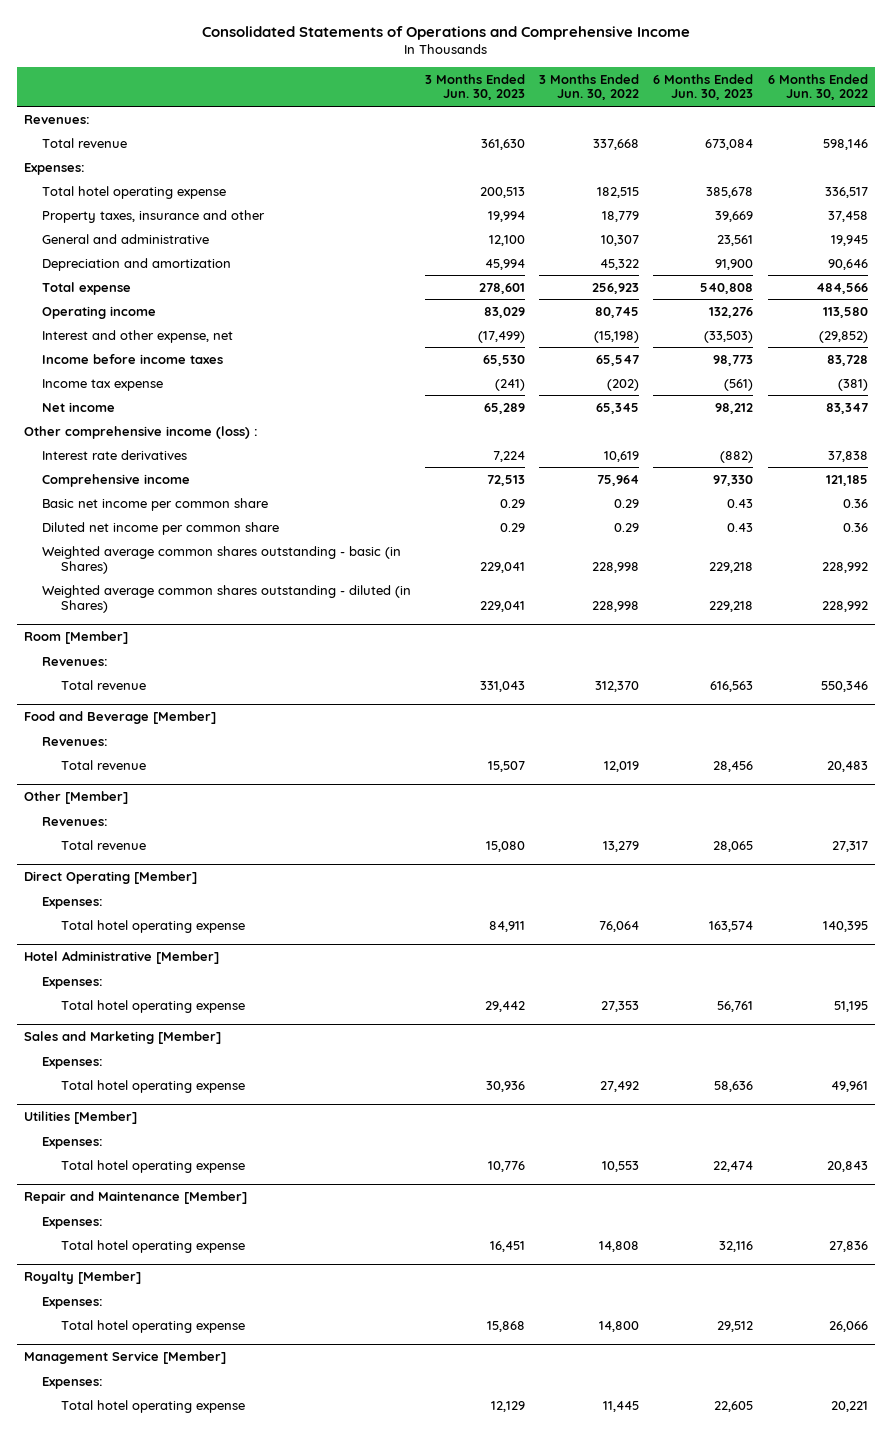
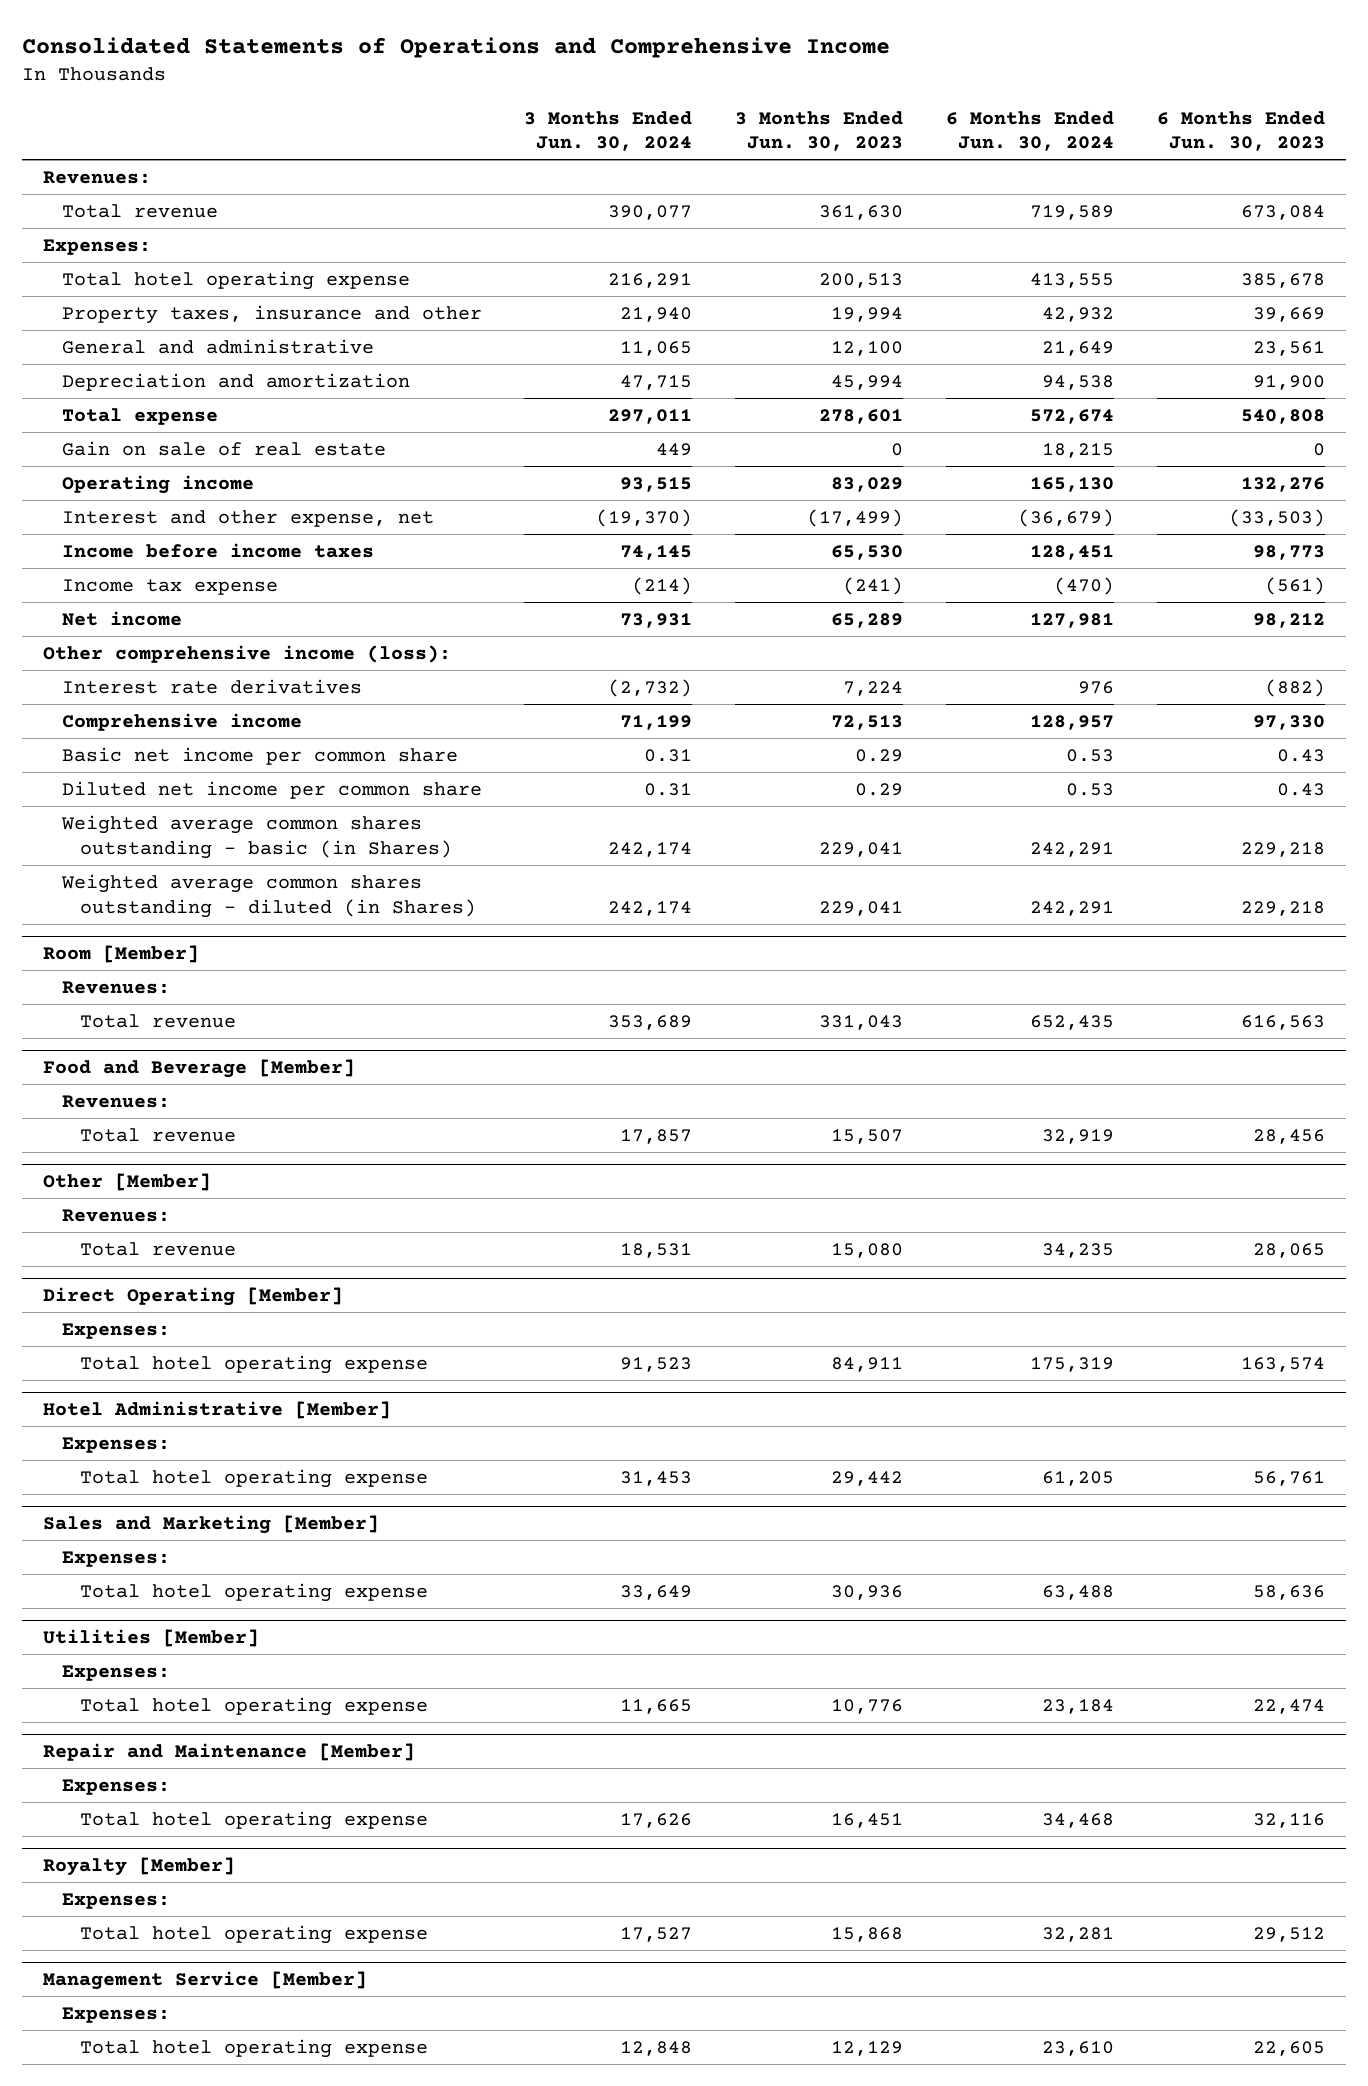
[539,73,640,101] 3 Months Ended Jun. 30, 2022 -> none
[767,73,868,101] 6 Months Ended Jun. 30, 2022 -> none
none -> [524,110,693,152] 3 Months Ended Jun. 30, 2024
none -> [946,110,1115,152] 6 Months Ended Jun. 30, 2024
none -> [61,440,386,456] Gain on sale of real estate
[23,425,258,439] Other comprehensive income (loss) : -> [43,644,452,663] Other comprehensive income (loss):

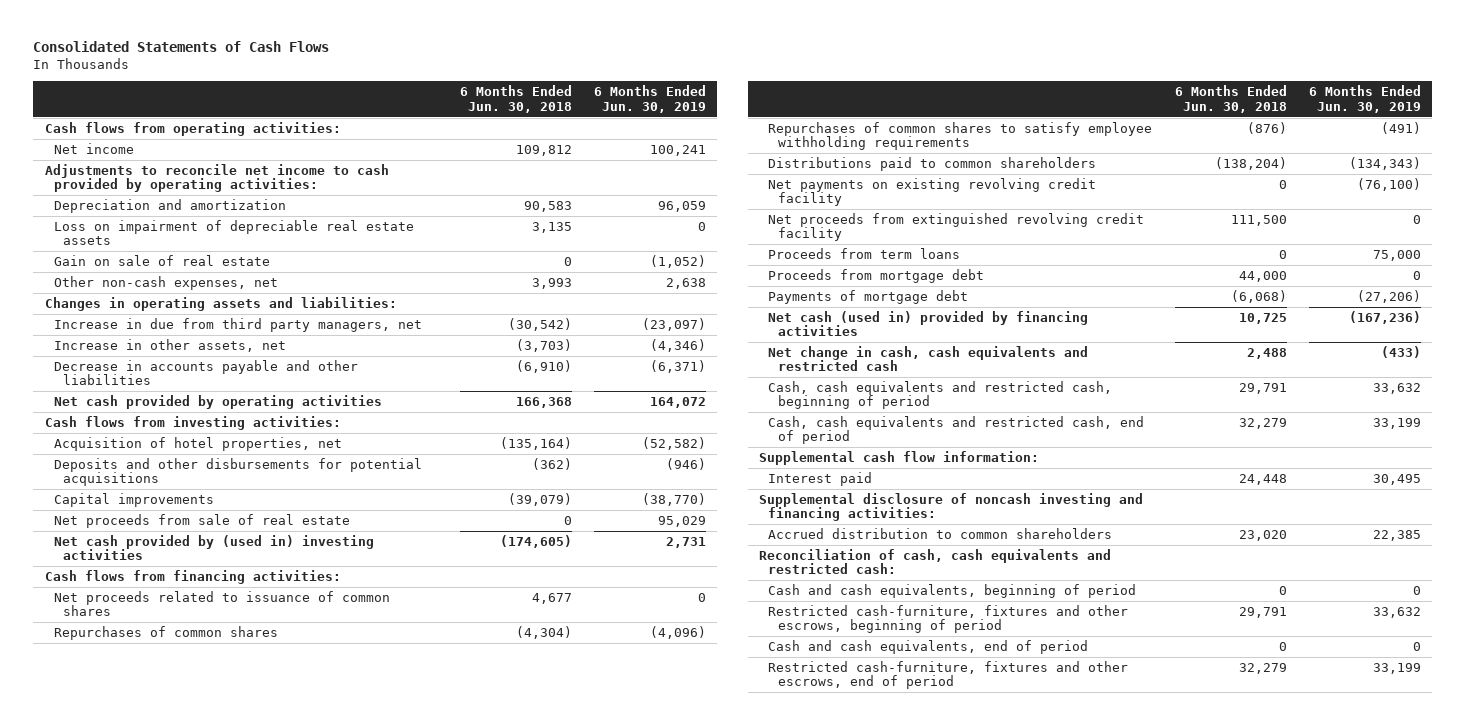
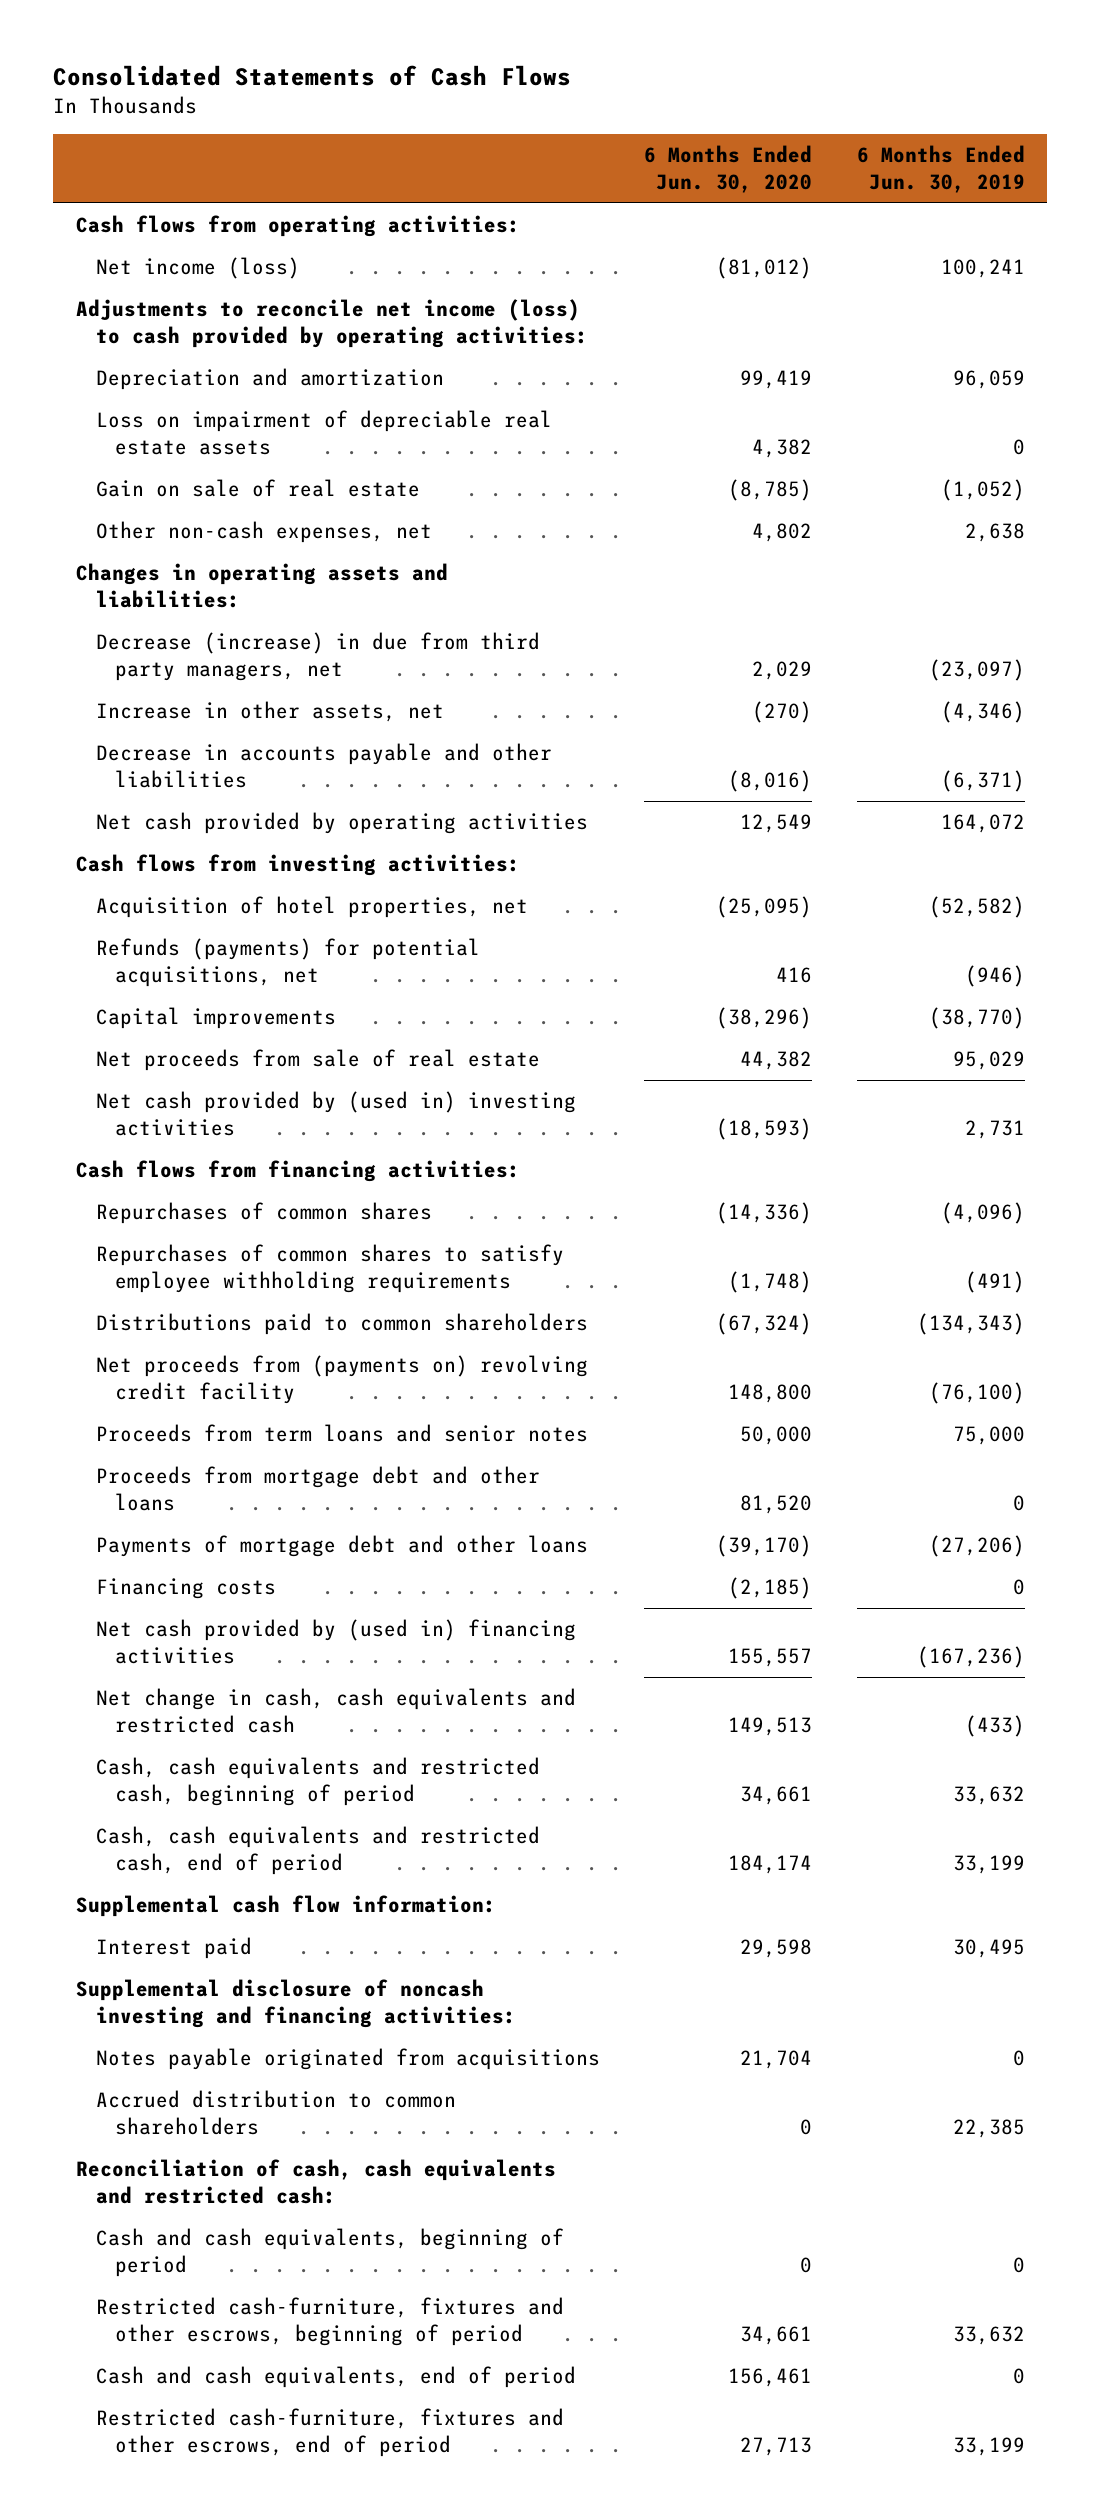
[460,85,573,113] 6 Months Ended Jun. 30, 2018 -> none
none -> [644,145,813,193] 6 Months Ended Jun. 30, 2020
[53,142,134,154] Net income -> [95,257,300,280] Net income (loss)
[44,163,389,193] Adjustments to reconcile net income to cash provided by operating activities: -> [75,299,588,348] Adjustments to reconcile net income (loss) to cash provided by operating activities:
[53,317,422,332] Increase in due from third party managers, net -> [95,632,540,681] Decrease (increase) in due from third party managers, net
[53,457,422,487] Deposits and other disbursements for potential acquisitions -> [95,938,480,987] Refunds (payments) for potential acquisitions, net
[53,590,390,617] Net proceeds related to issuance of common shares -> none
[768,177,1097,207] Net payments on existing revolving credit facility -> none
[768,212,1145,242] Net proceeds from extinguished revolving credit facility -> [95,1355,588,1404] Net proceeds from (payments on) revolving credit facility
[1412,214,1421,224] 0 -> [928,1381,1025,1404] (76,100)
[768,247,961,259] Proceeds from term loans -> [95,1424,588,1443] Proceeds from term loans and senior notes
[768,268,985,283] Proceeds from mortgage debt -> [95,1466,540,1511] Proceeds from mortgage debt and other loans
[768,289,969,304] Payments of mortgage debt -> [95,1535,588,1558] Payments of mortgage debt and other loans
none -> [95,1578,276,1600] Financing costs
[768,310,1089,337] Net cash (used in) provided by financing activities -> [95,1619,576,1664] Net cash provided by (used in) financing activities
none -> [95,2048,600,2071] Notes payable originated from acquisitions

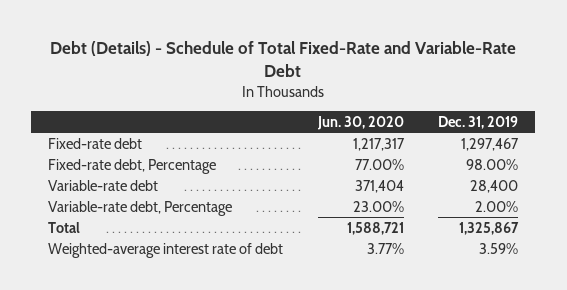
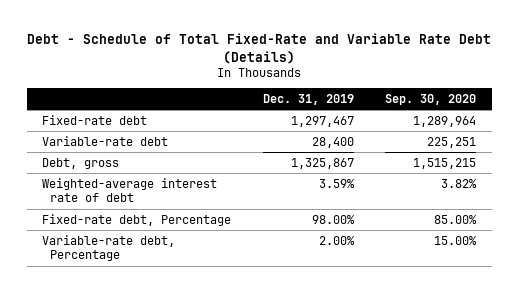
[50,41,517,77] Debt (Details) - Schedule of Total Fixed-Rate and Variable-Rate Debt -> [27,33,492,64] Debt - Schedule of Total Fixed-Rate and Variable Rate Debt (Details)
[316,116,404,131] Jun. 30, 2020 -> none
none -> [385,93,477,105] Sep. 30, 2020
[48,221,81,233] Total -> [42,157,120,169] Debt, gross
[48,158,217,174] Fixed-rate debt, Percentage -> [42,213,232,226] Fixed-rate debt, Percentage
[48,200,233,216] Variable-rate debt, Percentage -> [42,234,176,262] Variable-rate debt, Percentage

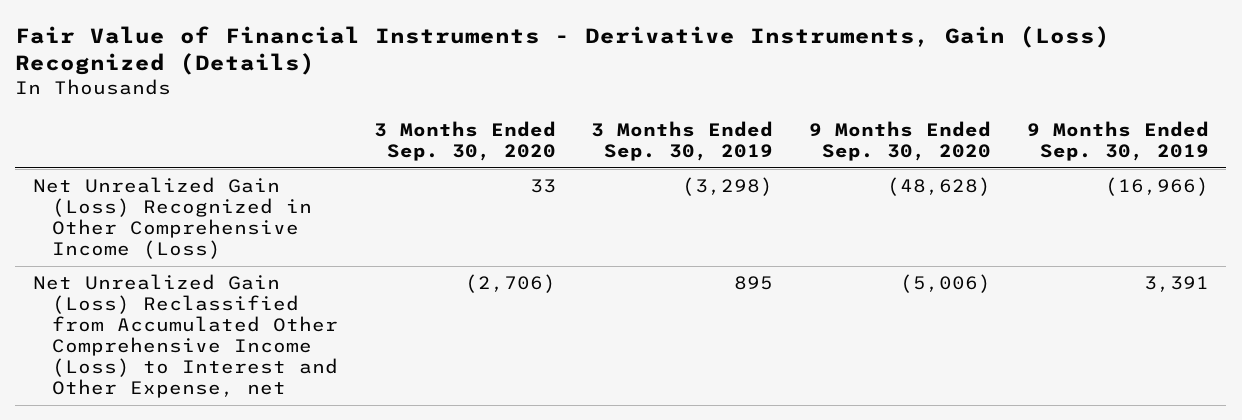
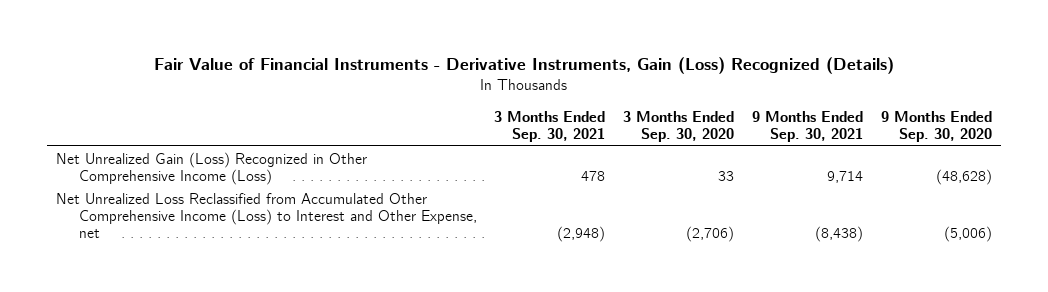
[591,120,774,161] 3 Months Ended Sep. 30, 2019 -> none
[1026,120,1209,161] 9 Months Ended Sep. 30, 2019 -> none
none -> [494,110,606,143] 3 Months Ended Sep. 30, 2021
none -> [751,110,863,143] 9 Months Ended Sep. 30, 2021
[33,274,338,399] Net Unrealized Gain (Loss) Reclassified from Accumulated Other Comprehensive Income (Loss) to Interest and Other Expense, net -> [56,192,477,239] Net Unrealized Loss Reclassified from Accumulated Other Comprehensive Income (Loss) to Interest and Other Expense, net

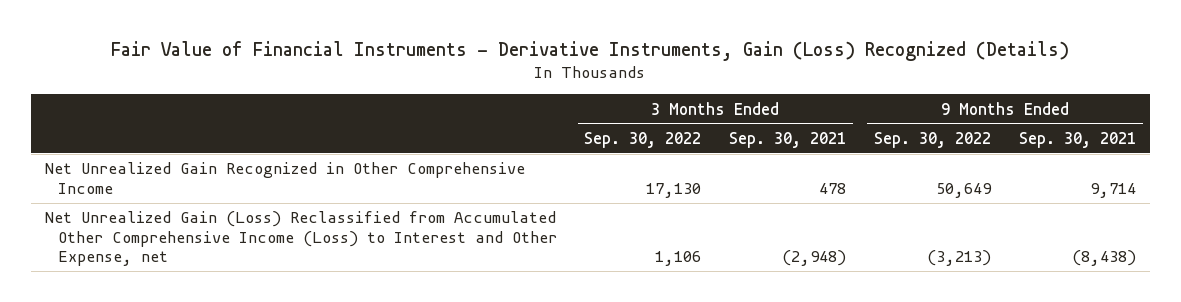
[623,110,735,143] 3 Months Ended Sep. 30, 2020 -> none
[880,110,992,143] 9 Months Ended Sep. 30, 2020 -> none
none -> [584,131,702,148] Sep. 30, 2022
none -> [874,131,992,148] Sep. 30, 2022
[56,151,368,186] Net Unrealized Gain (Loss) Recognized in Other Comprehensive Income (Loss) -> [44,162,525,194] Net Unrealized Gain Recognized in Other Comprehensive Income
[56,192,477,239] Net Unrealized Loss Reclassified from Accumulated Other Comprehensive Income (Loss) to Interest and Other Expense, net -> [44,211,557,266] Net Unrealized Gain (Loss) Reclassified from Accumulated Other Comprehensive Income (Loss) to Interest and Other Expense, net

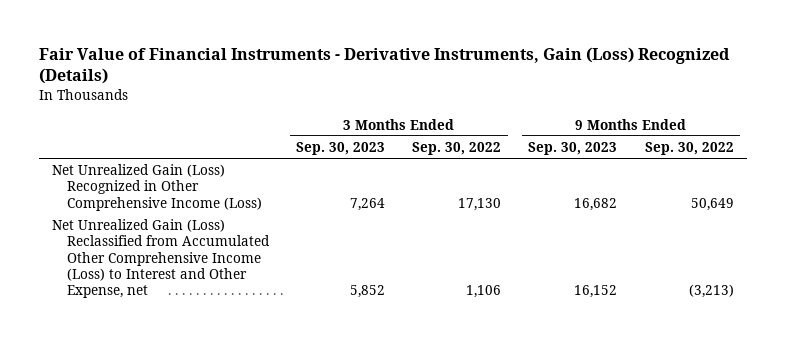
[729,131,847,148] Sep. 30, 2021 -> none
[1019,131,1137,148] Sep. 30, 2021 -> none
none -> [296,141,386,155] Sep. 30, 2023
none -> [528,141,618,155] Sep. 30, 2023
[44,162,525,194] Net Unrealized Gain Recognized in Other Comprehensive Income -> [52,164,263,211] Net Unrealized Gain (Loss) Recognized in Other Comprehensive Income (Loss)

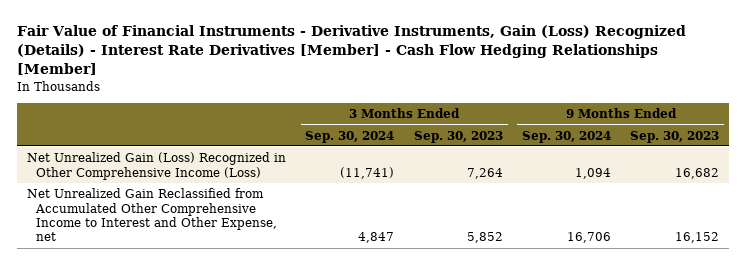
[38,46,730,85] Fair Value of Financial Instruments - Derivative Instruments, Gain (Loss) Recognized (Details) -> [17,25,687,76] Fair Value of Financial Instruments - Derivative Instruments, Gain (Loss) Recognized (Details) - Interest Rate Derivatives [Member] - Cash Flow Hedging Relationships [Member]
[412,141,502,155] Sep. 30, 2022 -> none
[644,141,734,155] Sep. 30, 2022 -> none
none -> [305,130,395,143] Sep. 30, 2024
none -> [522,130,612,143] Sep. 30, 2024
[52,219,271,299] Net Unrealized Gain (Loss) Reclassified from Accumulated Other Comprehensive Income (Loss) to Interest and Other Expense, net -> [27,188,277,242] Net Unrealized Gain Reclassified from Accumulated Other Comprehensive Income to Interest and Other Expense, net

